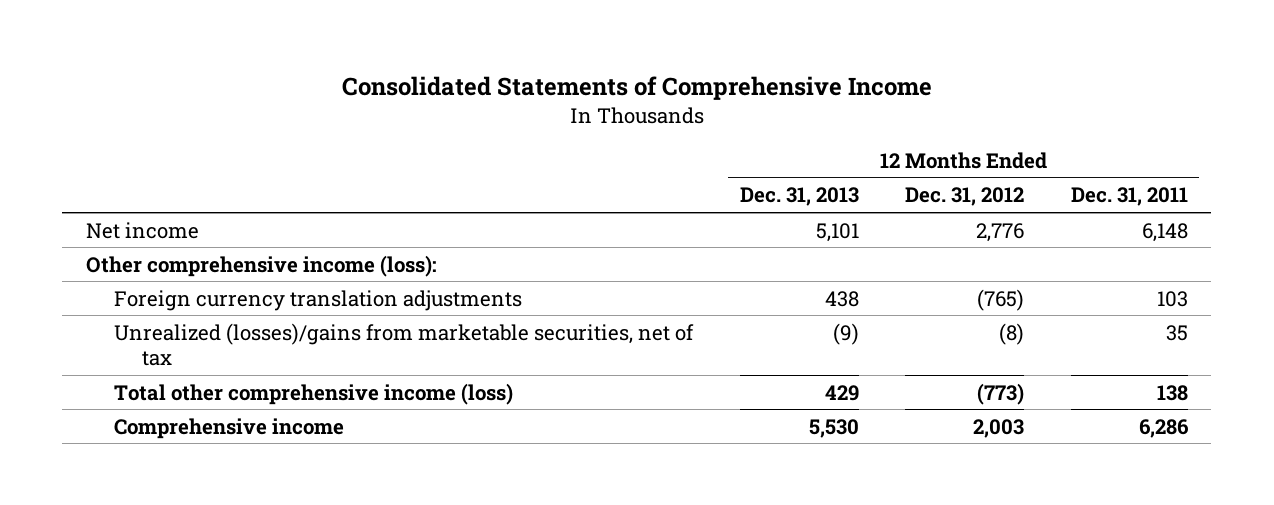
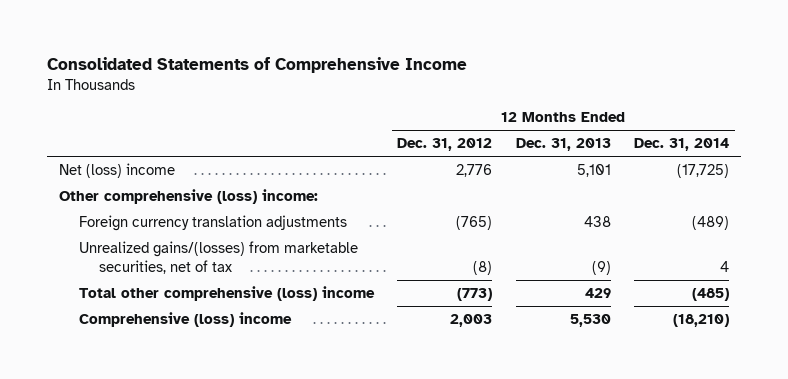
[1070,187,1188,207] Dec. 31, 2011 -> none
none -> [634,138,730,152] Dec. 31, 2014
[85,221,199,239] Net income -> [59,162,176,178] Net (loss) income
[85,254,437,277] Other comprehensive income (loss): -> [59,188,319,204] Other comprehensive (loss) income:
[114,322,695,367] Unrealized (losses)/gains from marketable securities, net of tax -> [78,240,358,274] Unrealized gains/(losses) from marketable securities, net of tax
[114,382,514,405] Total other comprehensive income (loss) -> [78,285,375,301] Total other comprehensive (loss) income
[114,417,345,439] Comprehensive income -> [78,311,292,327] Comprehensive (loss) income

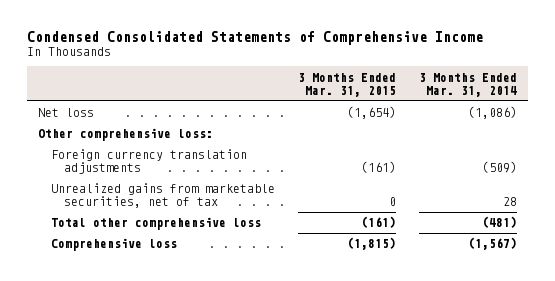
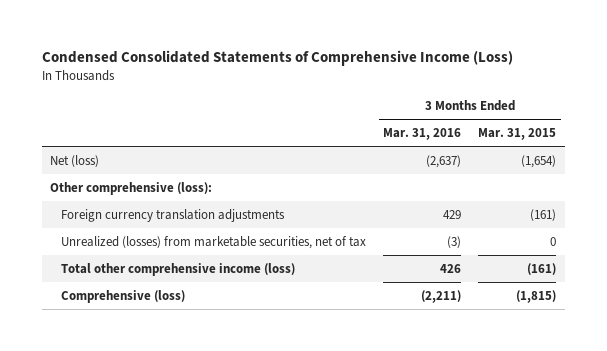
[26,31,483,46] Condensed Consolidated Statements of Comprehensive Income -> [41,49,513,66] Condensed Consolidated Statements of Comprehensive Income (Loss)
[418,72,517,97] 3 Months Ended Mar. 31, 2014 -> none
none -> [382,128,461,141] Mar. 31, 2016
[37,108,94,118] Net loss -> [50,154,100,167] Net (loss)
[37,128,213,142] Other comprehensive loss: -> [50,181,213,195] Other comprehensive (loss):
[51,183,276,209] Unrealized gains from marketable securities, net of tax -> [60,235,366,249] Unrealized (losses) from marketable securities, net of tax
[51,217,262,231] Total other comprehensive loss -> [60,262,295,276] Total other comprehensive income (loss)
[51,238,178,252] Comprehensive loss -> [60,289,185,303] Comprehensive (loss)

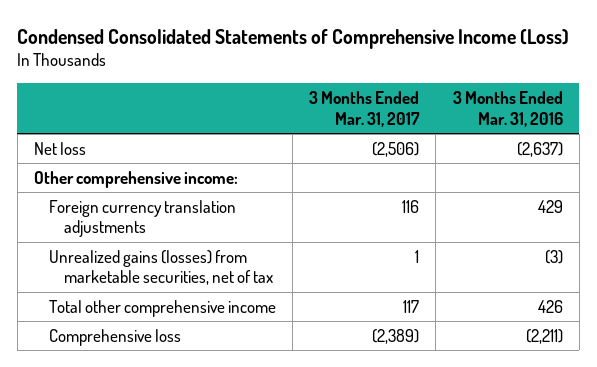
[478,128,557,141] Mar. 31, 2015 -> none
none -> [309,90,421,127] 3 Months Ended Mar. 31, 2017
[50,154,100,167] Net (loss) -> [33,141,86,155] Net loss
[50,181,213,195] Other comprehensive (loss): -> [33,170,238,188] Other comprehensive income:
[60,235,366,249] Unrealized (losses) from marketable securities, net of tax -> [48,249,273,286] Unrealized gains (losses) from marketable securities, net of tax
[60,262,295,276] Total other comprehensive income (loss) -> [48,299,276,317] Total other comprehensive income
[60,289,185,303] Comprehensive (loss) -> [48,328,181,346] Comprehensive loss

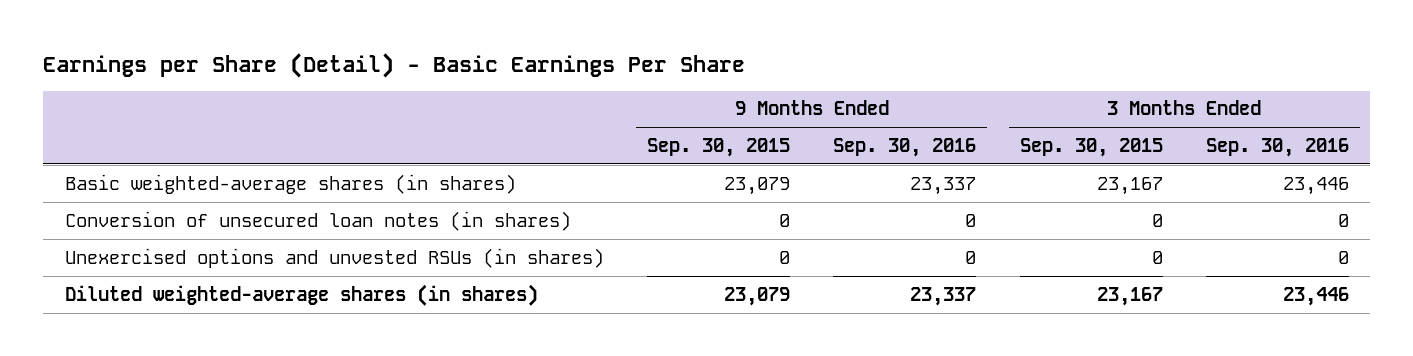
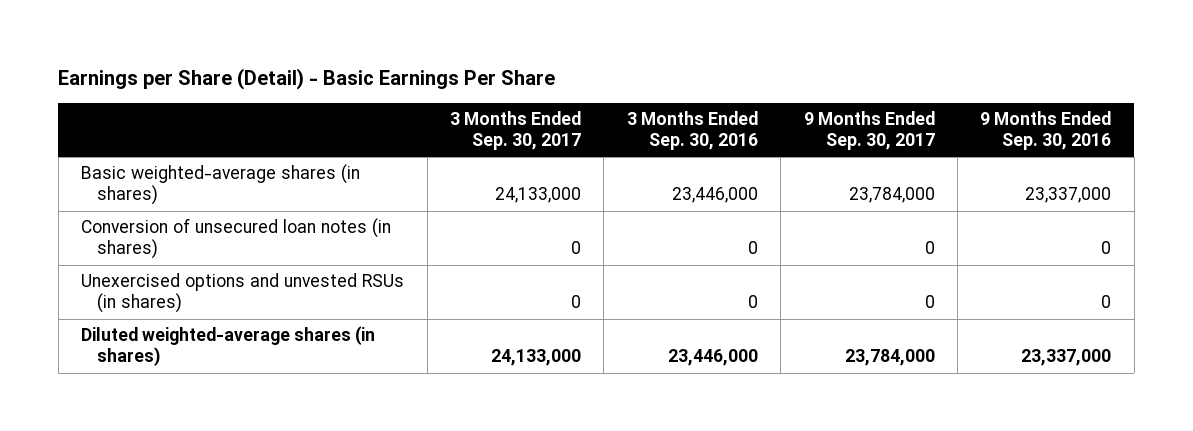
[646,138,790,158] Sep. 30, 2015 -> none
[1019,138,1163,158] Sep. 30, 2015 -> none
none -> [450,110,582,150] 3 Months Ended Sep. 30, 2017
none -> [803,110,935,150] 9 Months Ended Sep. 30, 2017
[910,176,977,195] 23,337 -> [1025,187,1112,204] 23,337,000
[1282,176,1349,195] 23,446 -> [671,187,758,204] 23,446,000
[910,286,977,306] 23,337 -> [1021,349,1112,367] 23,337,000
[1282,286,1349,306] 23,446 -> [667,349,758,367] 23,446,000

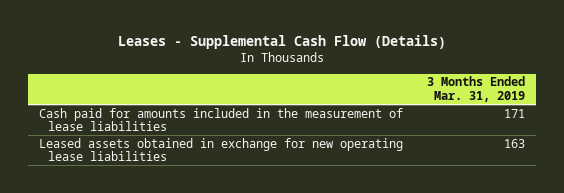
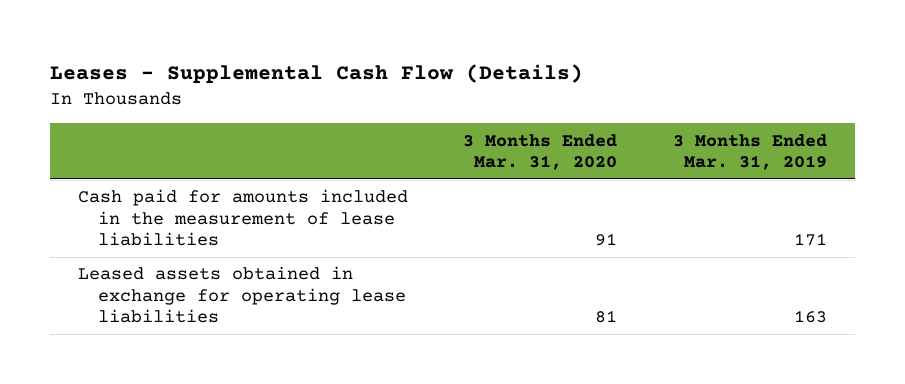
none -> [463,133,618,171] 3 Months Ended Mar. 31, 2020
[39,137,404,162] Leased assets obtained in exchange for new operating lease liabilities -> [78,266,407,324] Leased assets obtained in exchange for operating lease liabilities

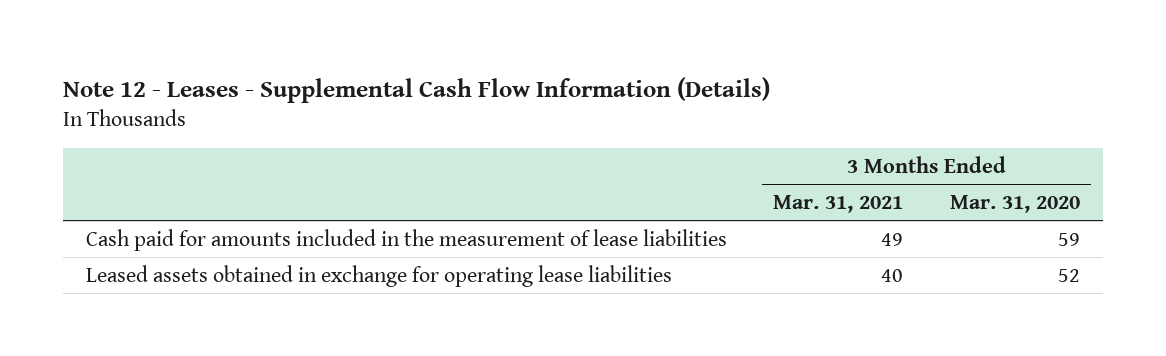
[50,64,584,85] Leases - Supplemental Cash Flow (Details) -> [62,76,770,103] Note 12 - Leases - Supplemental Cash Flow Information (Details)
[672,133,827,171] 3 Months Ended Mar. 31, 2019 -> none
none -> [773,195,904,214] Mar. 31, 2021
[595,233,618,247] 91 -> [1057,232,1080,246] 59
[595,310,618,324] 81 -> [1057,268,1080,282] 52

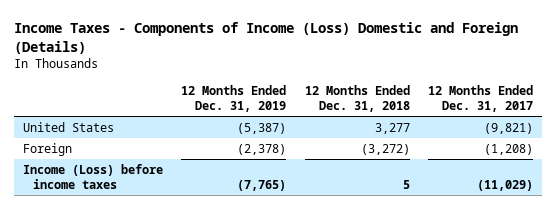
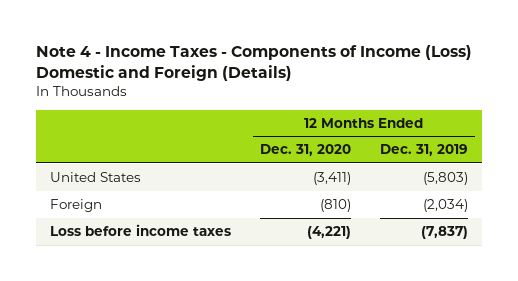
[14,22,519,54] Income Taxes - Components of Income (Loss) Domestic and Foreign (Details) -> [35,44,472,81] Note 4 - Income Taxes - Components of Income (Loss) Domestic and Foreign (Details)
[304,84,410,113] 12 Months Ended Dec. 31, 2018 -> none
[427,84,533,113] 12 Months Ended Dec. 31, 2017 -> none
none -> [259,144,351,157] Dec. 31, 2020
[237,122,287,134] (5,387) -> [422,172,468,186] (5,803)
[237,143,287,155] (2,378) -> [422,199,468,213] (2,034)
[23,163,164,190] Income (Loss) before income taxes -> [49,224,231,237] Loss before income taxes
[237,180,287,192] (7,765) -> [420,226,468,240] (7,837)

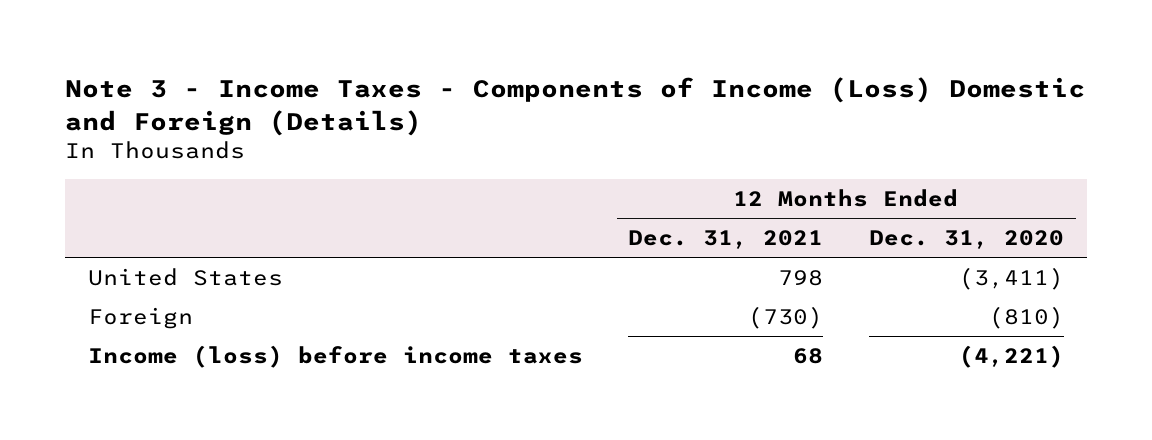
[35,44,472,81] Note 4 - Income Taxes - Components of Income (Loss) Domestic and Foreign (Details) -> [64,77,1085,136] Note 3 - Income Taxes - Components of Income (Loss) Domestic and Foreign (Details)
[379,144,468,157] Dec. 31, 2019 -> none
none -> [628,229,824,249] Dec. 31, 2021
[49,224,231,237] Loss before income taxes -> [87,344,583,368] Income (loss) before income taxes

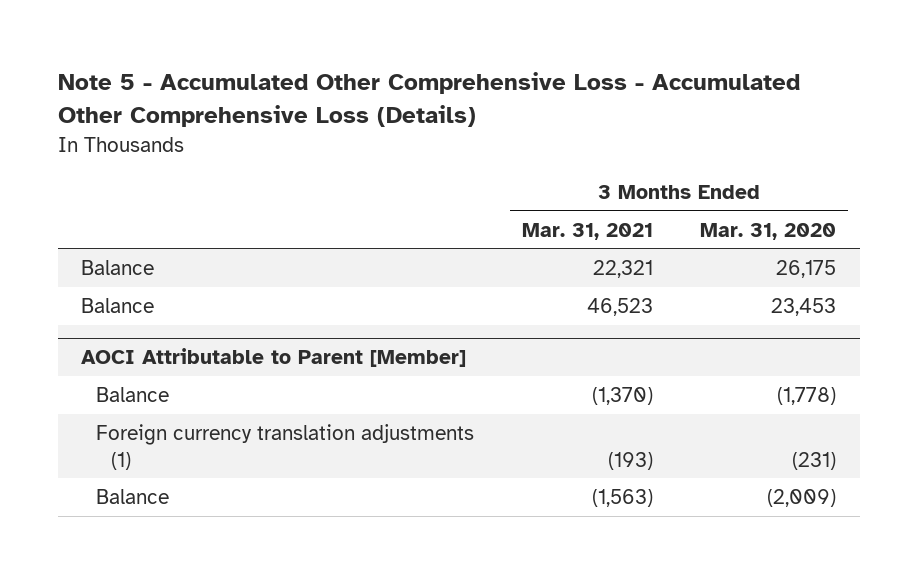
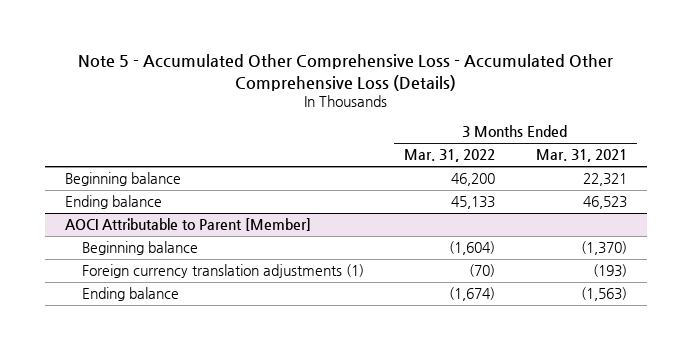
[699,222,836,240] Mar. 31, 2020 -> none
none -> [404,149,496,163] Mar. 31, 2022
[81,260,155,276] Balance -> [65,172,182,187] Beginning balance
[81,298,155,314] Balance -> [65,195,163,210] Ending balance
[96,387,170,403] Balance -> [81,241,198,256] Beginning balance
[96,489,170,505] Balance -> [81,287,179,302] Ending balance

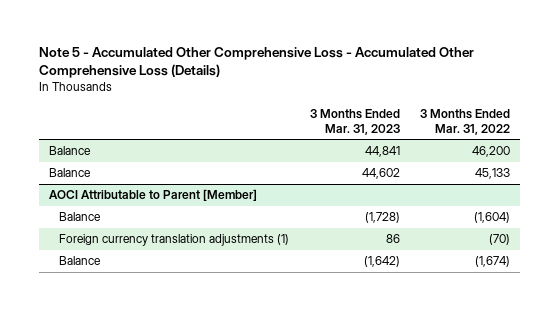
[535,149,627,163] Mar. 31, 2021 -> none
none -> [309,109,400,135] 3 Months Ended Mar. 31, 2023
[65,172,182,187] Beginning balance -> [48,146,91,156] Balance
[65,195,163,210] Ending balance -> [48,168,91,178] Balance
[81,241,198,256] Beginning balance -> [59,212,102,222] Balance
[81,287,179,302] Ending balance -> [59,256,102,266] Balance

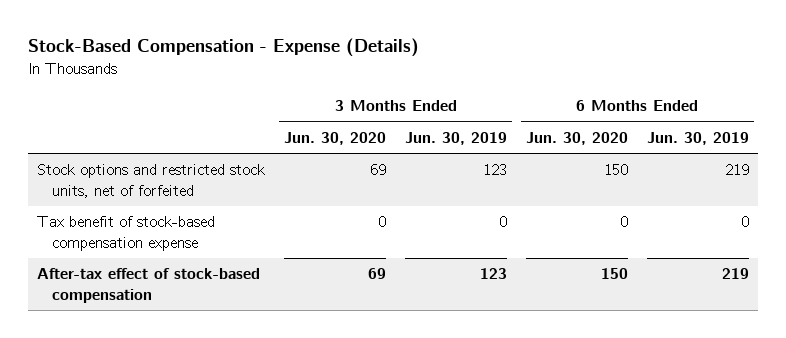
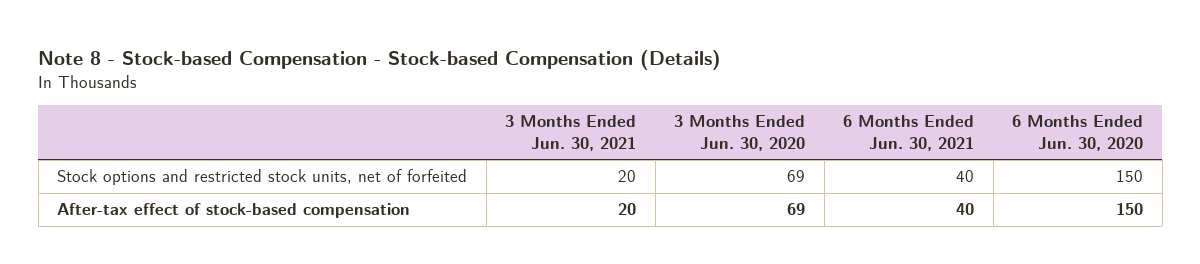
[27,38,419,58] Stock-Based Compensation - Expense (Details) -> [38,49,722,70] Note 8 - Stock-based Compensation - Stock-based Compensation (Details)
[404,131,507,145] Jun. 30, 2019 -> none
[646,131,749,145] Jun. 30, 2019 -> none
none -> [505,115,637,151] 3 Months Ended Jun. 30, 2021
none -> [843,115,975,151] 6 Months Ended Jun. 30, 2021
[37,216,216,251] Tax benefit of stock-based compensation expense -> none

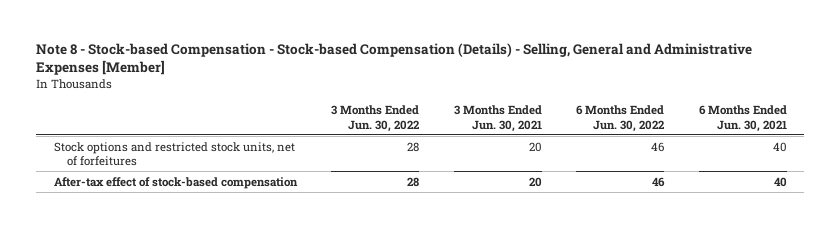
[38,49,722,70] Note 8 - Stock-based Compensation - Stock-based Compensation (Details) -> [36,43,753,76] Note 8 - Stock-based Compensation - Stock-based Compensation (Details) - Selling, General and Administrative Expenses [Member]
[674,115,806,151] 3 Months Ended Jun. 30, 2020 -> none
[1012,115,1144,151] 6 Months Ended Jun. 30, 2020 -> none
none -> [331,104,420,132] 3 Months Ended Jun. 30, 2022
none -> [576,104,665,132] 6 Months Ended Jun. 30, 2022
[57,169,468,186] Stock options and restricted stock units, net of forfeited -> [53,141,295,167] Stock options and restricted stock units, net of forfeitures

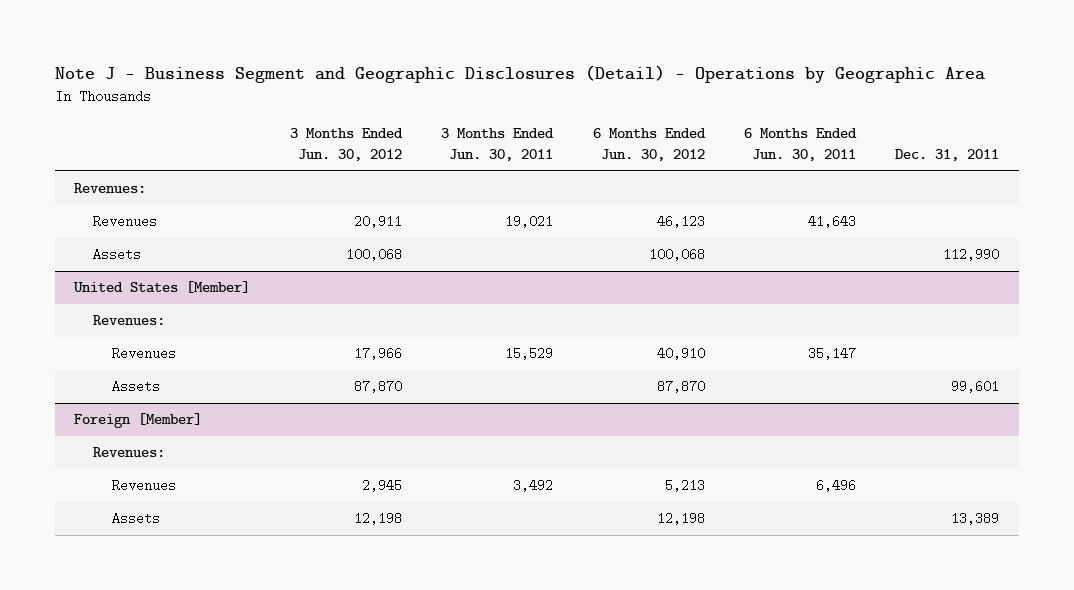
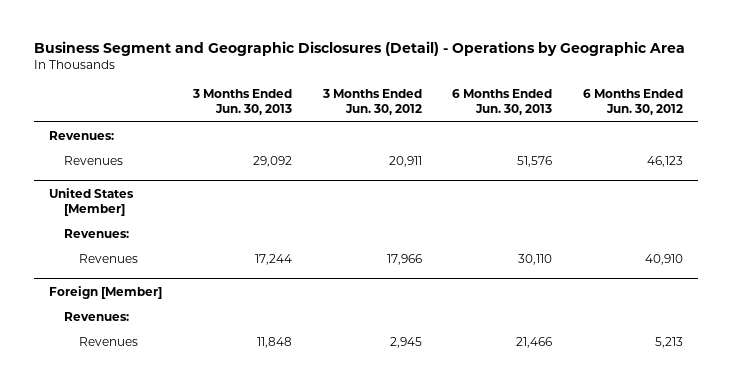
[54,65,985,84] Note J - Business Segment and Geographic Disclosures (Detail) - Operations by Geographic Area -> [33,40,685,56] Business Segment and Geographic Disclosures (Detail) - Operations by Geographic Area
[441,128,555,162] 3 Months Ended Jun. 30, 2011 -> none
[743,128,857,162] 6 Months Ended Jun. 30, 2011 -> none
[895,149,1000,162] Dec. 31, 2011 -> none
none -> [191,88,292,116] 3 Months Ended Jun. 30, 2013
none -> [452,88,553,116] 6 Months Ended Jun. 30, 2013
[93,248,142,262] Assets -> none
[111,380,160,394] Assets -> none
[111,512,160,526] Assets -> none

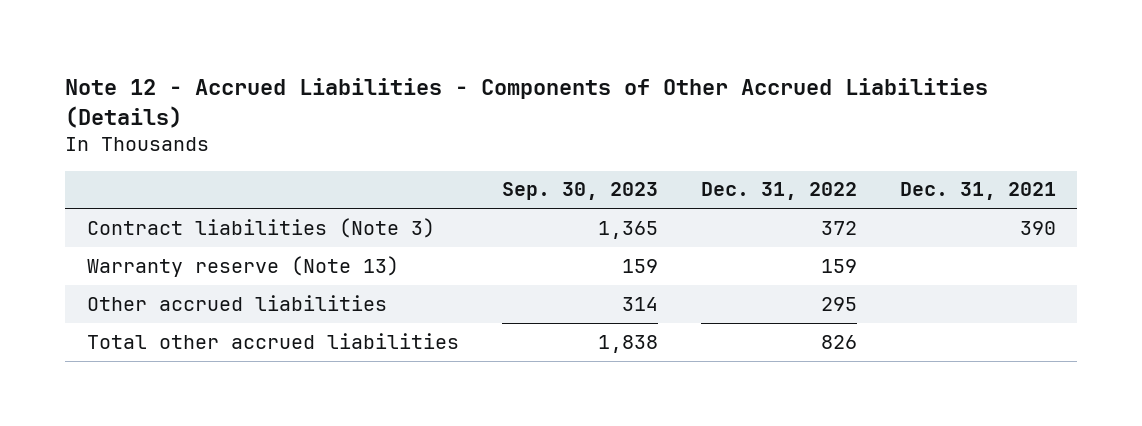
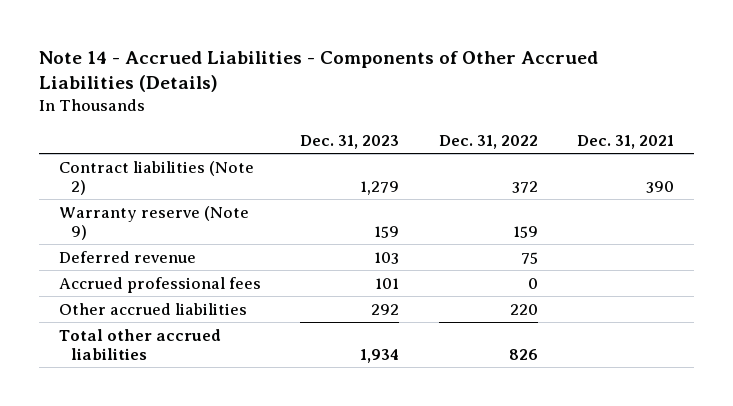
[65,78,989,129] Note 12 - Accrued Liabilities - Components of Other Accrued Liabilities (Details) -> [38,51,598,93] Note 14 - Accrued Liabilities - Components of Other Accrued Liabilities (Details)
[501,182,658,201] Sep. 30, 2023 -> none
none -> [300,135,400,150] Dec. 31, 2023
[86,217,435,238] Contract liabilities (Note 3) -> [58,160,254,195] Contract liabilities (Note 2)
[86,255,399,277] Warranty reserve (Note 13) -> [58,205,249,240] Warranty reserve (Note 9)
none -> [58,250,196,263] Deferred revenue
none -> [58,276,261,293] Accrued professional fees
[820,296,857,311] 295 -> [509,303,538,315] 220

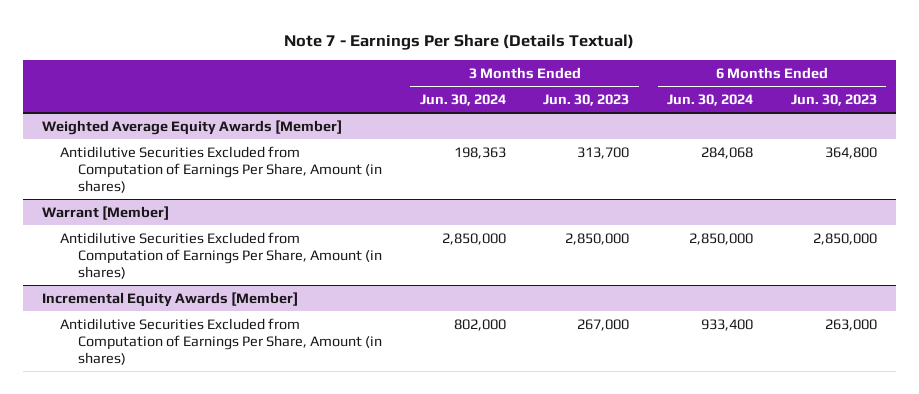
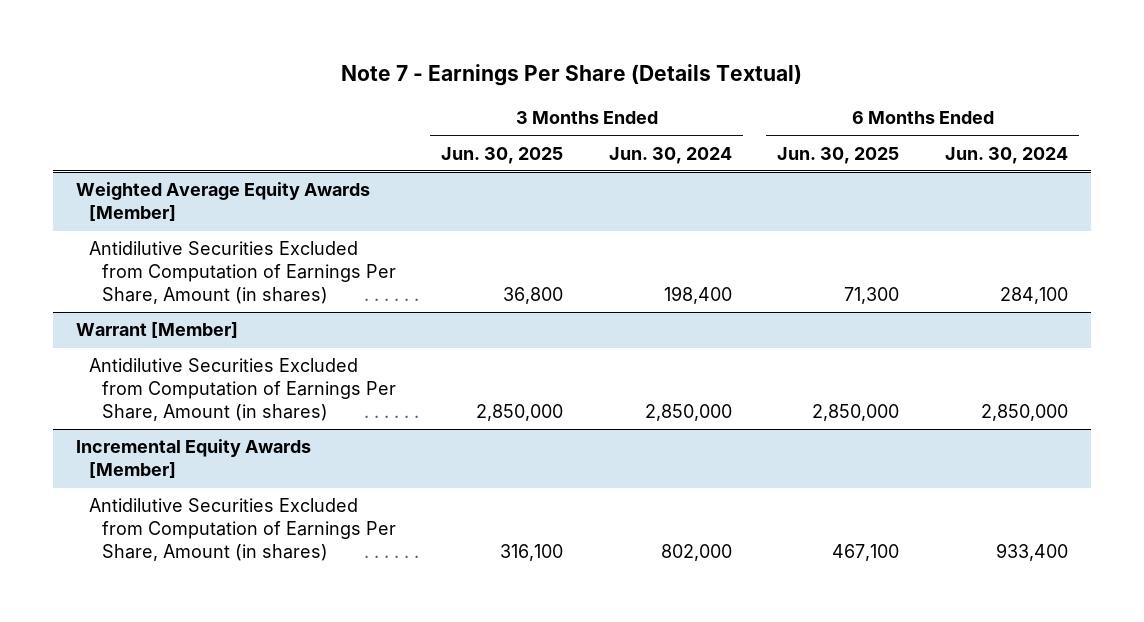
[543,93,630,106] Jun. 30, 2023 -> none
[790,93,877,106] Jun. 30, 2023 -> none
none -> [441,146,564,164] Jun. 30, 2025
none -> [777,146,900,164] Jun. 30, 2025
[453,146,506,159] 198,363 -> [663,286,732,305] 198,400
[701,146,754,159] 284,068 -> [999,287,1068,305] 284,100

